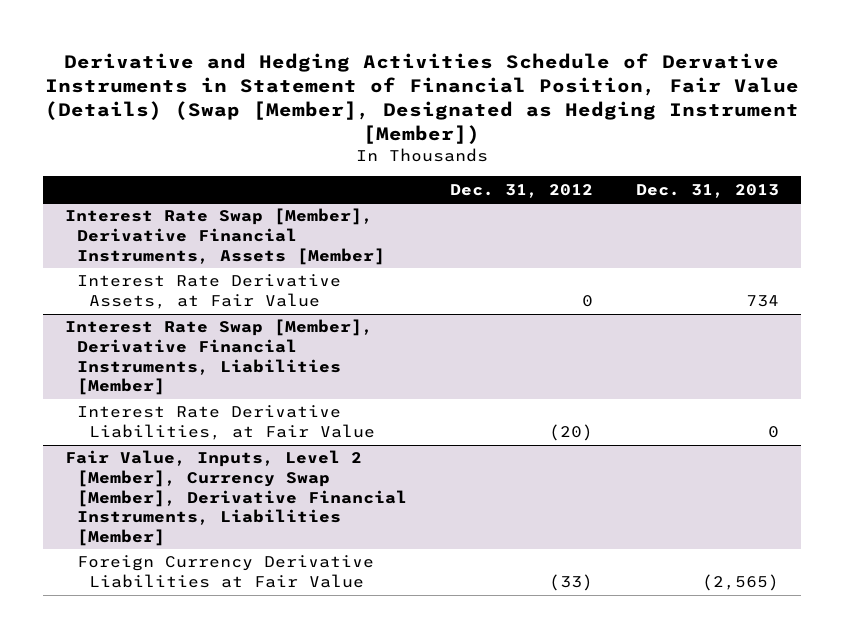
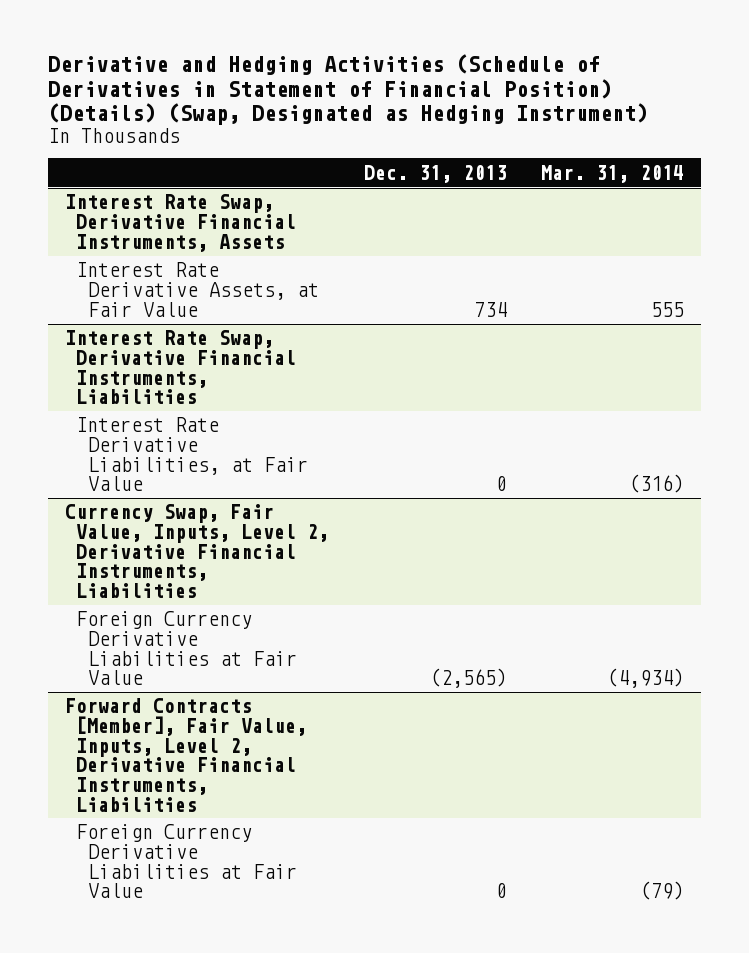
[45,52,800,144] Derivative and Hedging Activities Schedule of Dervative Instruments in Statement of Financial Position, Fair Value (Details) (Swap [Member], Designated as Hedging Instrument [Member]) -> [47,54,648,126] Derivative and Hedging Activities (Schedule of Derivatives in Statement of Financial Position) (Details) (Swap, Designated as Hedging Instrument)
[450,183,594,198] Dec. 31, 2012 -> none
none -> [540,164,684,183] Mar. 31, 2014
[65,208,386,265] Interest Rate Swap [Member], Derivative Financial Instruments, Assets [Member] -> [64,194,297,252] Interest Rate Swap, Derivative Financial Instruments, Assets
[65,319,374,396] Interest Rate Swap [Member], Derivative Financial Instruments, Liabilities [Member] -> [64,330,297,405] Interest Rate Swap, Derivative Financial Instruments, Liabilities
[65,450,408,546] Fair Value, Inputs, Level 2 [Member], Currency Swap [Member], Derivative Financial Instruments, Liabilities [Member] -> [64,504,330,598] Currency Swap, Fair Value, Inputs, Level 2, Derivative Financial Instruments, Liabilities
none -> [64,698,308,812] Forward Contracts [Member], Fair Value, Inputs, Level 2, Derivative Financial Instruments, Liabilities
none -> [76,824,298,899] Foreign Currency Derivative Liabilities at Fair Value

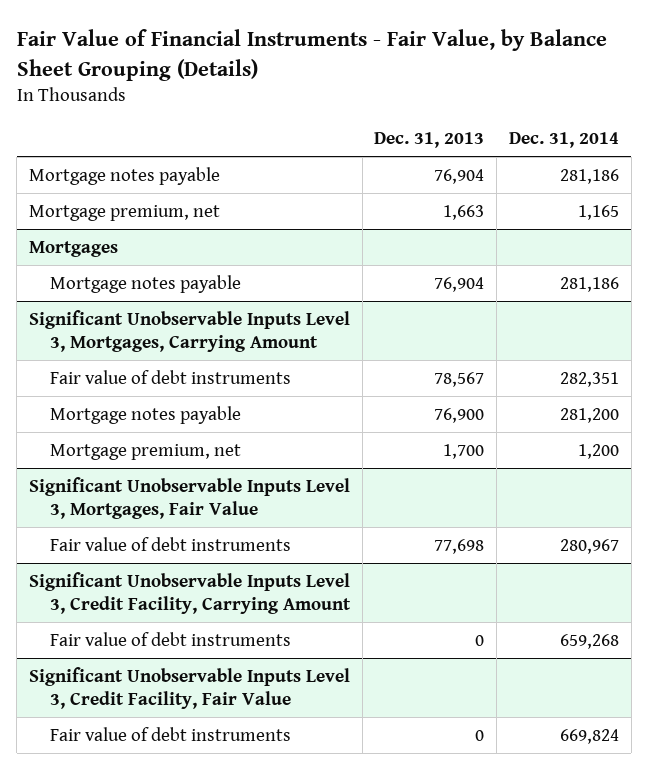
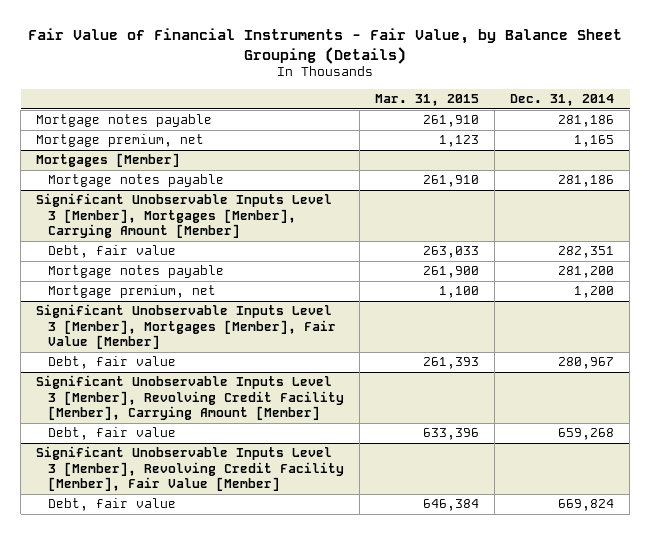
[374,132,485,149] Dec. 31, 2013 -> none
none -> [375,94,480,107] Mar. 31, 2015
[28,240,118,257] Mortgages -> [36,153,181,168] Mortgages [Member]
[28,309,350,353] Significant Unobservable Inputs Level 3, Mortgages, Carrying Amount -> [36,193,333,239] Significant Unobservable Inputs Level 3 [Member], Mortgages [Member], Carrying Amount [Member]
[49,369,291,384] Fair value of debt instruments -> [48,245,177,259] Debt, fair value
[28,476,350,520] Significant Unobservable Inputs Level 3, Mortgages, Fair Value -> [36,304,337,350] Significant Unobservable Inputs Level 3 [Member], Mortgages [Member], Fair Value [Member]
[49,536,291,551] Fair value of debt instruments -> [48,356,177,370] Debt, fair value
[28,571,351,615] Significant Unobservable Inputs Level 3, Credit Facility, Carrying Amount -> [36,375,345,421] Significant Unobservable Inputs Level 3 [Member], Revolving Credit Facility [Member], Carrying Amount [Member]
[49,631,291,646] Fair value of debt instruments -> [48,427,177,441] Debt, fair value
[28,666,350,710] Significant Unobservable Inputs Level 3, Credit Facility, Fair Value -> [36,446,345,492] Significant Unobservable Inputs Level 3 [Member], Revolving Credit Facility [Member], Fair Value [Member]
[49,726,291,741] Fair value of debt instruments -> [48,498,177,512] Debt, fair value

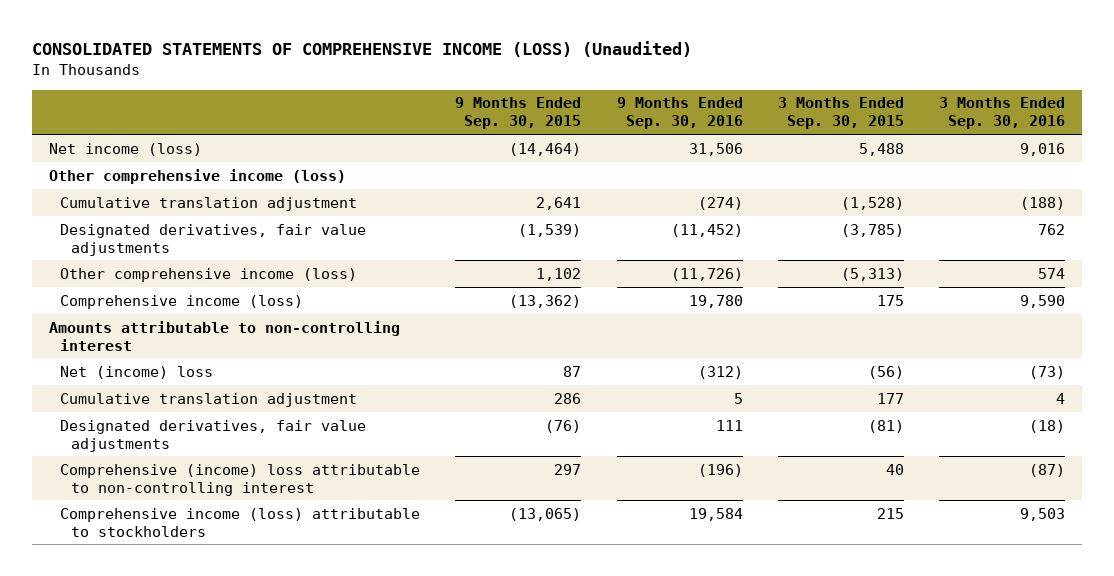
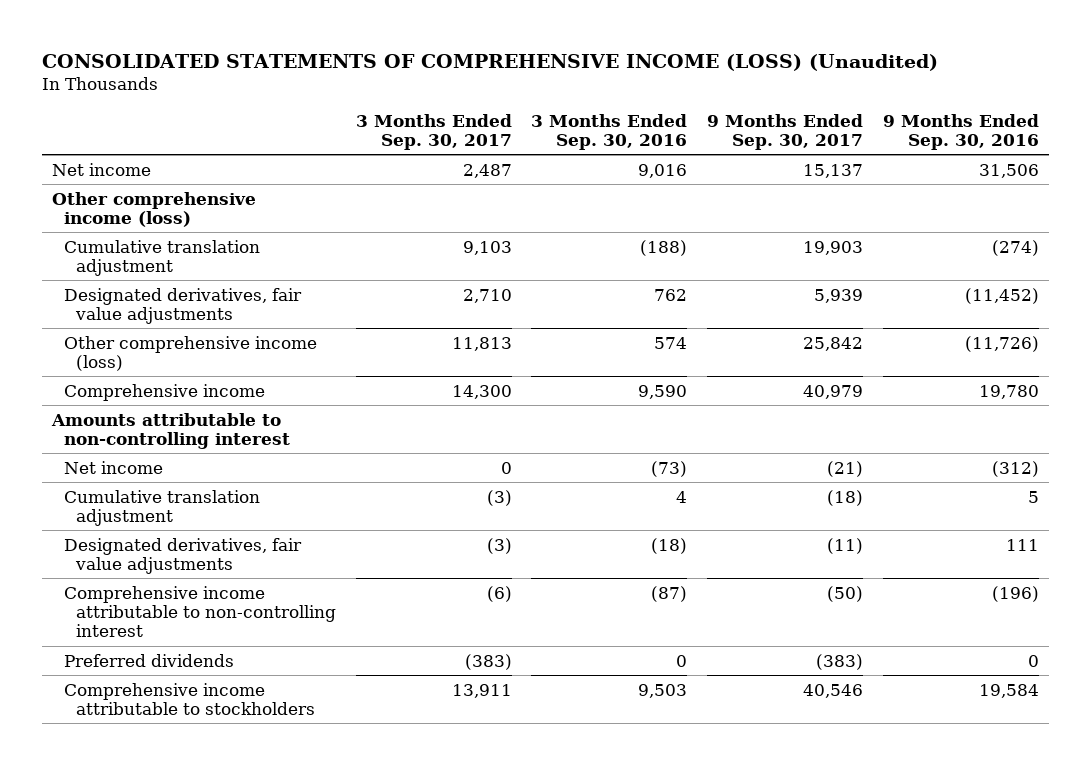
[455,97,582,130] 9 Months Ended Sep. 30, 2015 -> none
[777,97,904,130] 3 Months Ended Sep. 30, 2015 -> none
none -> [355,113,512,150] 3 Months Ended Sep. 30, 2017
none -> [707,113,864,150] 9 Months Ended Sep. 30, 2017
[49,142,203,156] Net income (loss) -> [51,162,151,176] Net income
[60,294,304,309] Comprehensive income (loss) -> [63,383,265,401] Comprehensive income
[60,365,214,379] Net (income) loss -> [63,460,163,474] Net income
[60,463,421,496] Comprehensive (income) loss attributable to non-controlling interest -> [63,585,336,637] Comprehensive income attributable to non-controlling interest
none -> [63,653,234,667] Preferred dividends
[60,507,421,537] Comprehensive income (loss) attributable to stockholders -> [63,682,315,715] Comprehensive income attributable to stockholders

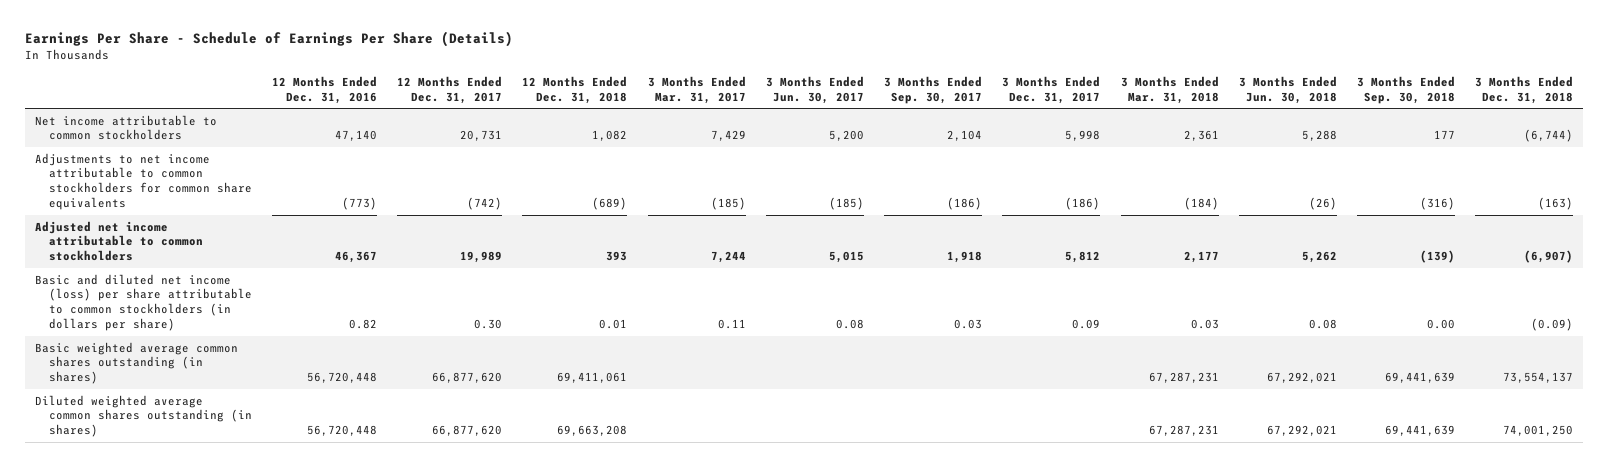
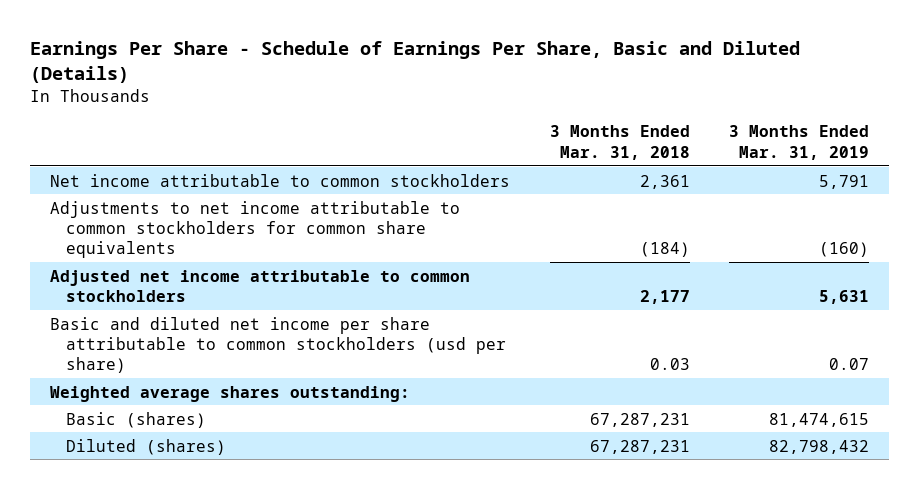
[25,31,514,48] Earnings Per Share - Schedule of Earnings Per Share (Details) -> [30,41,801,84] Earnings Per Share - Schedule of Earnings Per Share, Basic and Diluted (Details)
[271,75,377,104] 12 Months Ended Dec. 31, 2016 -> none
[397,75,503,104] 12 Months Ended Dec. 31, 2017 -> none
[522,75,628,104] 12 Months Ended Dec. 31, 2018 -> none
[647,75,746,104] 3 Months Ended Mar. 31, 2017 -> none
[765,75,864,104] 3 Months Ended Jun. 30, 2017 -> none
[884,75,983,104] 3 Months Ended Sep. 30, 2017 -> none
[1002,75,1101,104] 3 Months Ended Dec. 31, 2017 -> none
[1238,75,1337,104] 3 Months Ended Jun. 30, 2018 -> none
[1357,75,1456,104] 3 Months Ended Sep. 30, 2018 -> none
[1475,75,1574,104] 3 Months Ended Dec. 31, 2018 -> none
none -> [729,125,870,160] 3 Months Ended Mar. 31, 2019
[35,273,252,332] Basic and diluted net income (loss) per share attributable to common stockholders (in dollars per share) -> [50,316,506,374] Basic and diluted net income per share attributable to common stockholders (usd per share)
none -> [50,385,411,402] Weighted average shares outstanding:
[35,341,239,385] Basic weighted average common shares outstanding (in shares) -> [65,411,206,428] Basic (shares)
[35,394,252,438] Diluted weighted average common shares outstanding (in shares) -> [65,438,226,455] Diluted (shares)

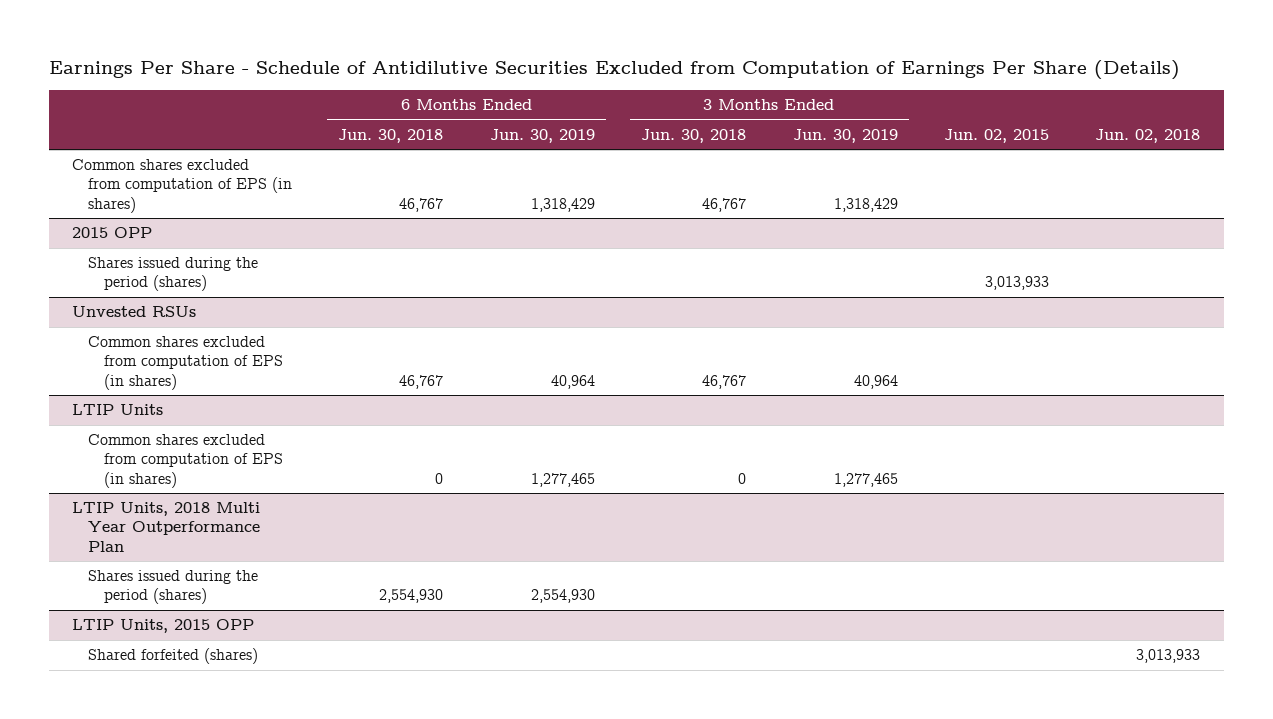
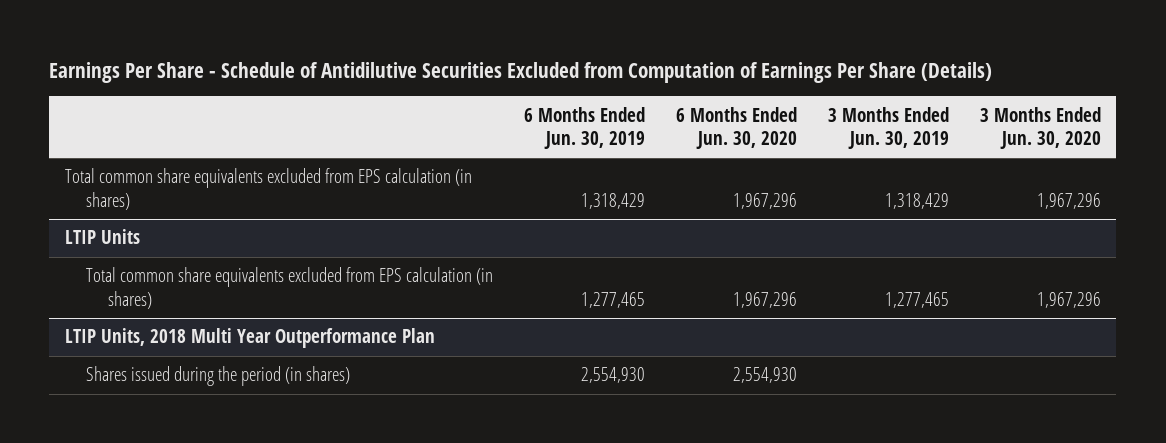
[338,128,444,143] Jun. 30, 2018 -> none
[641,128,747,143] Jun. 30, 2018 -> none
[943,128,1049,143] Jun. 02, 2015 -> none
[1095,128,1201,143] Jun. 02, 2018 -> none
none -> [676,106,798,149] 6 Months Ended Jun. 30, 2020
none -> [979,106,1101,149] 3 Months Ended Jun. 30, 2020
[72,227,153,239] 2015 OPP -> none
[88,257,259,292] Shares issued during the period (shares) -> none
[72,306,197,318] Unvested RSUs -> none
[88,336,283,390] Common shares excluded from computation of EPS (in shares) -> none
[72,159,293,213] Common shares excluded from computation of EPS (in shares) -> [64,168,472,210] Total common share equivalents excluded from EPS calculation (in shares)
[88,434,283,488] Common shares excluded from computation of EPS (in shares) -> [86,267,494,309] Total common share equivalents excluded from EPS calculation (in shares)
[72,619,255,634] LTIP Units, 2015 OPP -> none
[88,648,259,665] Shared forfeited (shares) -> none
[88,570,259,605] Shares issued during the period (shares) -> [86,366,351,387] Shares issued during the period (in shares)

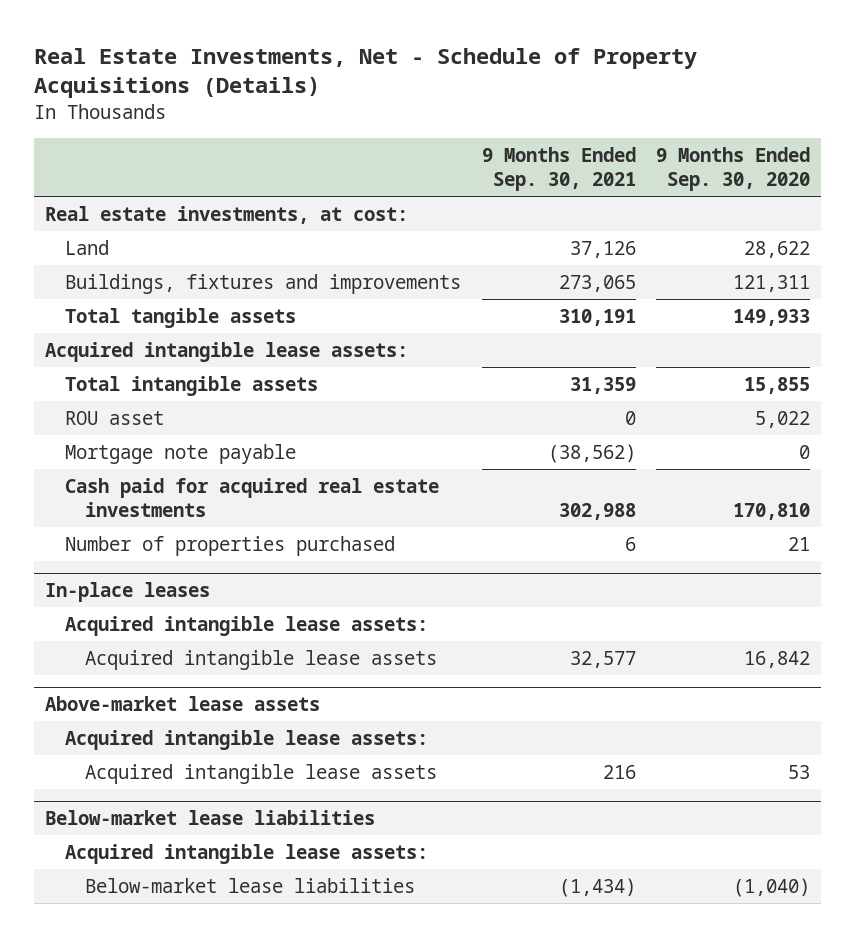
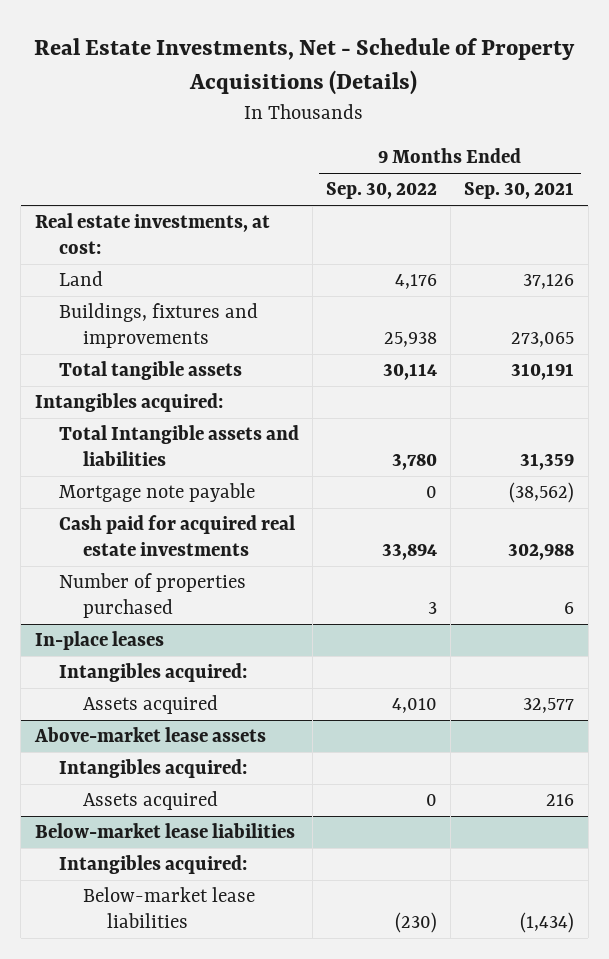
[656,146,811,192] 9 Months Ended Sep. 30, 2020 -> none
none -> [325,182,437,200] Sep. 30, 2022
[44,341,408,362] Acquired intangible lease assets: -> none
[64,410,164,425] ROU asset -> none
none -> [34,393,223,413] Intangibles acquired:
[64,375,318,396] Total intangible assets -> [58,425,299,467] Total Intangible assets and liabilities
[64,615,428,636] Acquired intangible lease assets: -> none
none -> [58,663,247,683] Intangibles acquired:
[85,649,438,670] Acquired intangible lease assets -> [82,695,218,715] Assets acquired
[64,729,428,750] Acquired intangible lease assets: -> none
none -> [58,759,247,779] Intangibles acquired:
[85,763,438,784] Acquired intangible lease assets -> [82,791,218,811] Assets acquired
[64,843,428,864] Acquired intangible lease assets: -> none
none -> [58,855,247,875] Intangibles acquired:

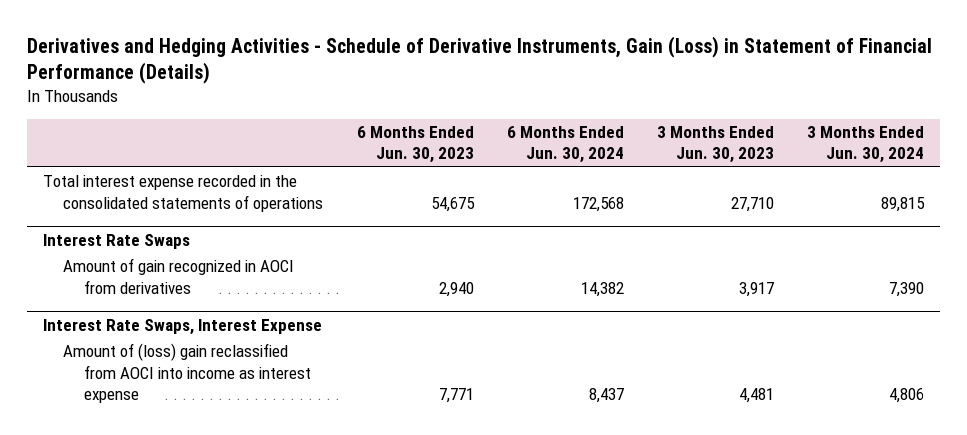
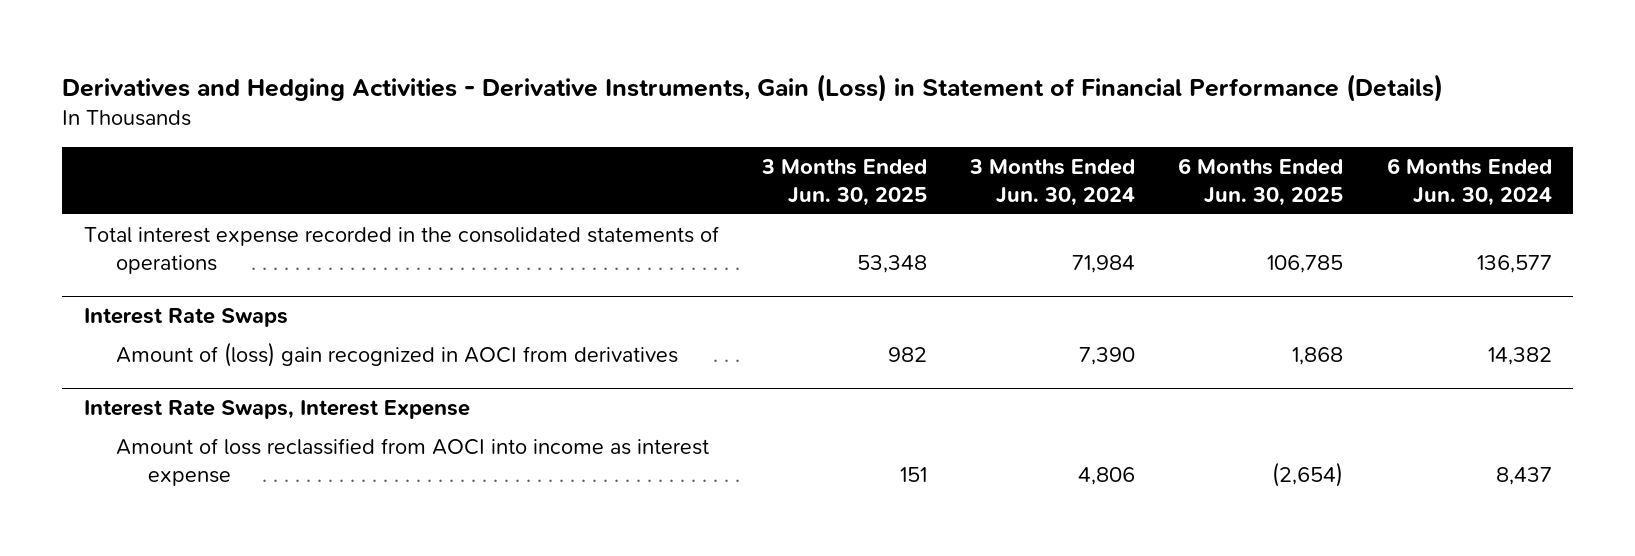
[26,36,932,85] Derivatives and Hedging Activities - Schedule of Derivative Instruments, Gain (Loss) in Statement of Financial Performance (Details) -> [62,73,1444,102] Derivatives and Hedging Activities - Derivative Instruments, Gain (Loss) in Statement of Financial Performance (Details)
[356,125,474,164] 6 Months Ended Jun. 30, 2023 -> none
[656,125,774,164] 3 Months Ended Jun. 30, 2023 -> none
none -> [760,158,927,206] 3 Months Ended Jun. 30, 2025
none -> [1178,157,1344,206] 6 Months Ended Jun. 30, 2025
[572,196,624,212] 172,568 -> [1476,254,1552,273] 136,577
[880,196,925,212] 89,815 -> [1072,254,1136,273] 71,984
[63,258,295,294] Amount of gain recognized in AOCI from derivatives -> [116,341,679,367] Amount of (loss) gain recognized in AOCI from derivatives
[63,343,311,404] Amount of (loss) gain reclassified from AOCI into income as interest expense -> [116,437,710,486] Amount of loss reclassified from AOCI into income as interest expense

